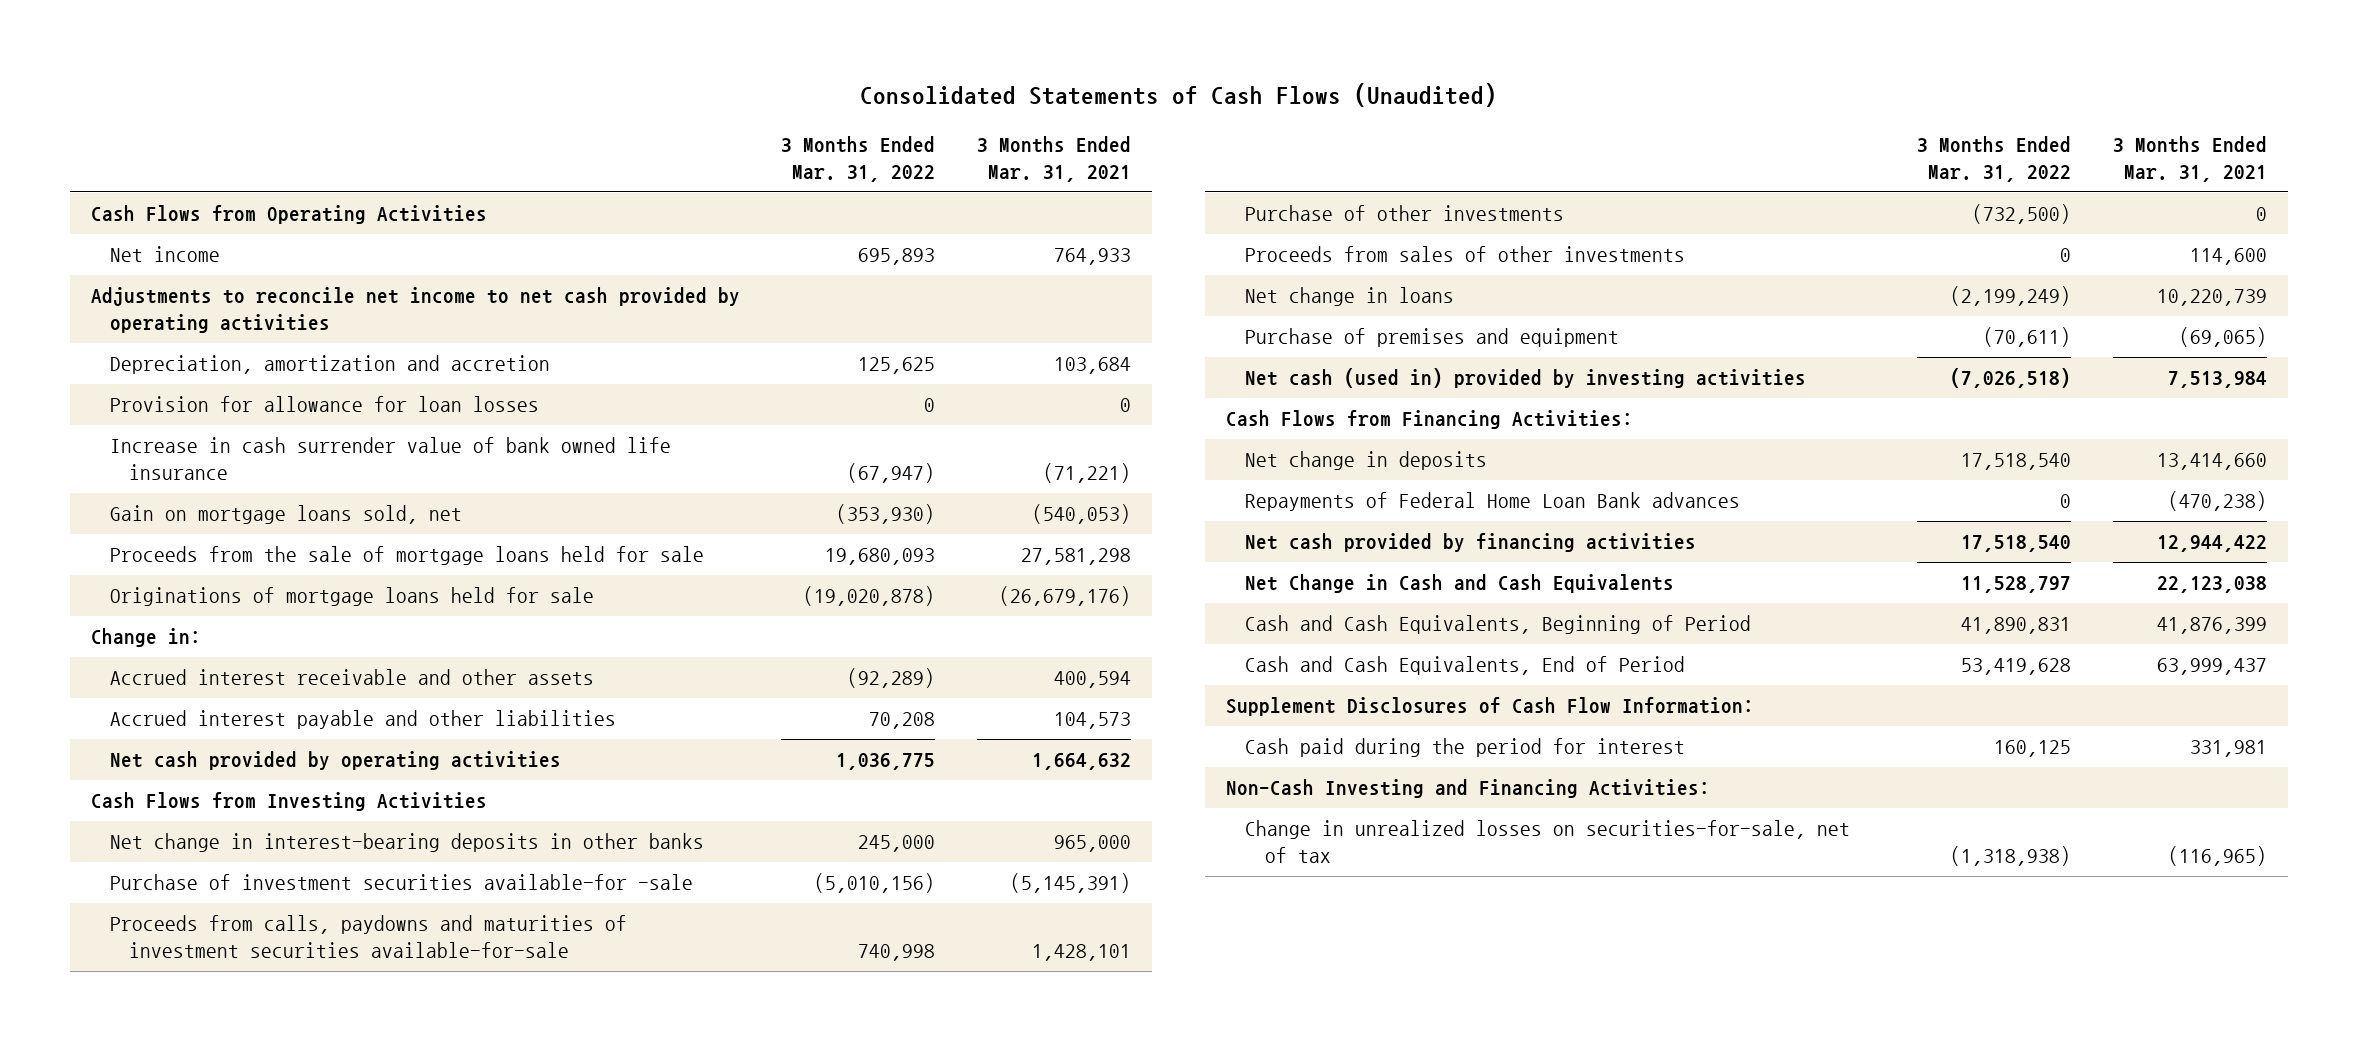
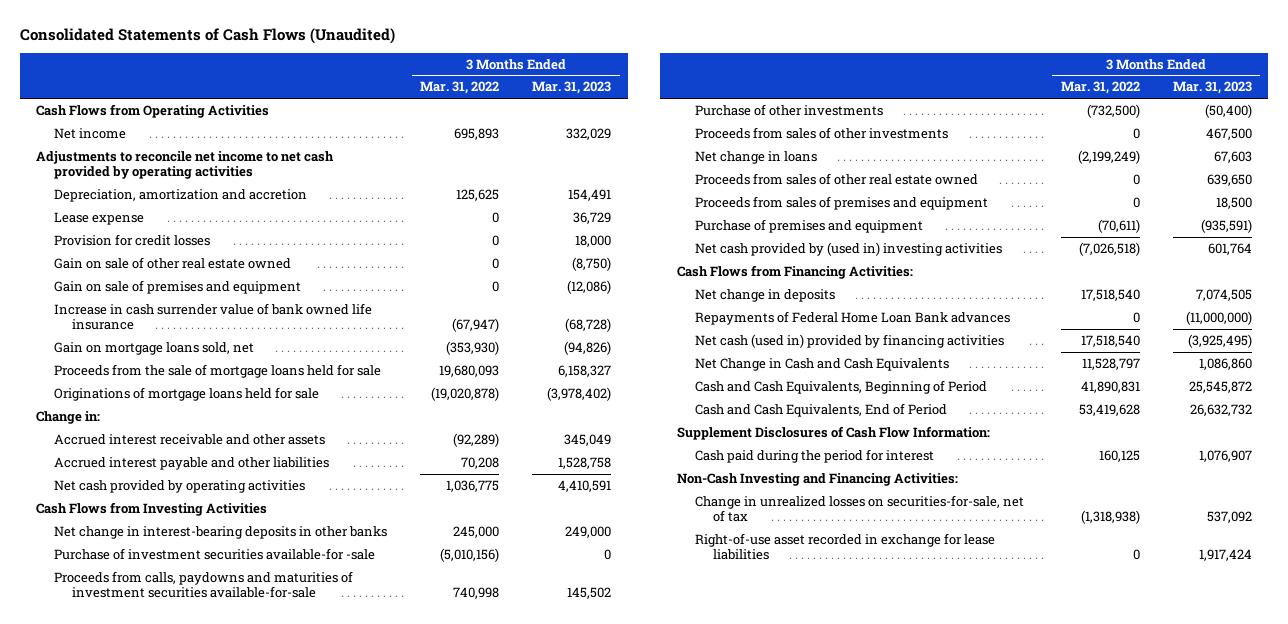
[977,136,1132,182] 3 Months Ended Mar. 31, 2021 -> none
none -> [532,81,612,95] Mar. 31, 2023
none -> [54,211,145,225] Lease expense
[109,396,539,413] Provision for allowance for loan losses -> [54,233,211,246] Provision for credit losses
none -> [54,256,292,269] Gain on sale of other real estate owned
none -> [54,279,302,294] Gain on sale of premises and equipment
none -> [694,172,978,185] Proceeds from sales of other real estate owned
none -> [694,195,988,210] Proceeds from sales of premises and equipment
[1245,368,1807,389] Net cash (used in) provided by investing activities -> [694,241,1002,256] Net cash provided by (used in) investing activities
[1245,533,1697,553] Net cash provided by financing activities -> [694,333,1004,348] Net cash (used in) provided by financing activities
none -> [694,532,995,561] Right-of-use asset recorded in exchange for lease liabilities

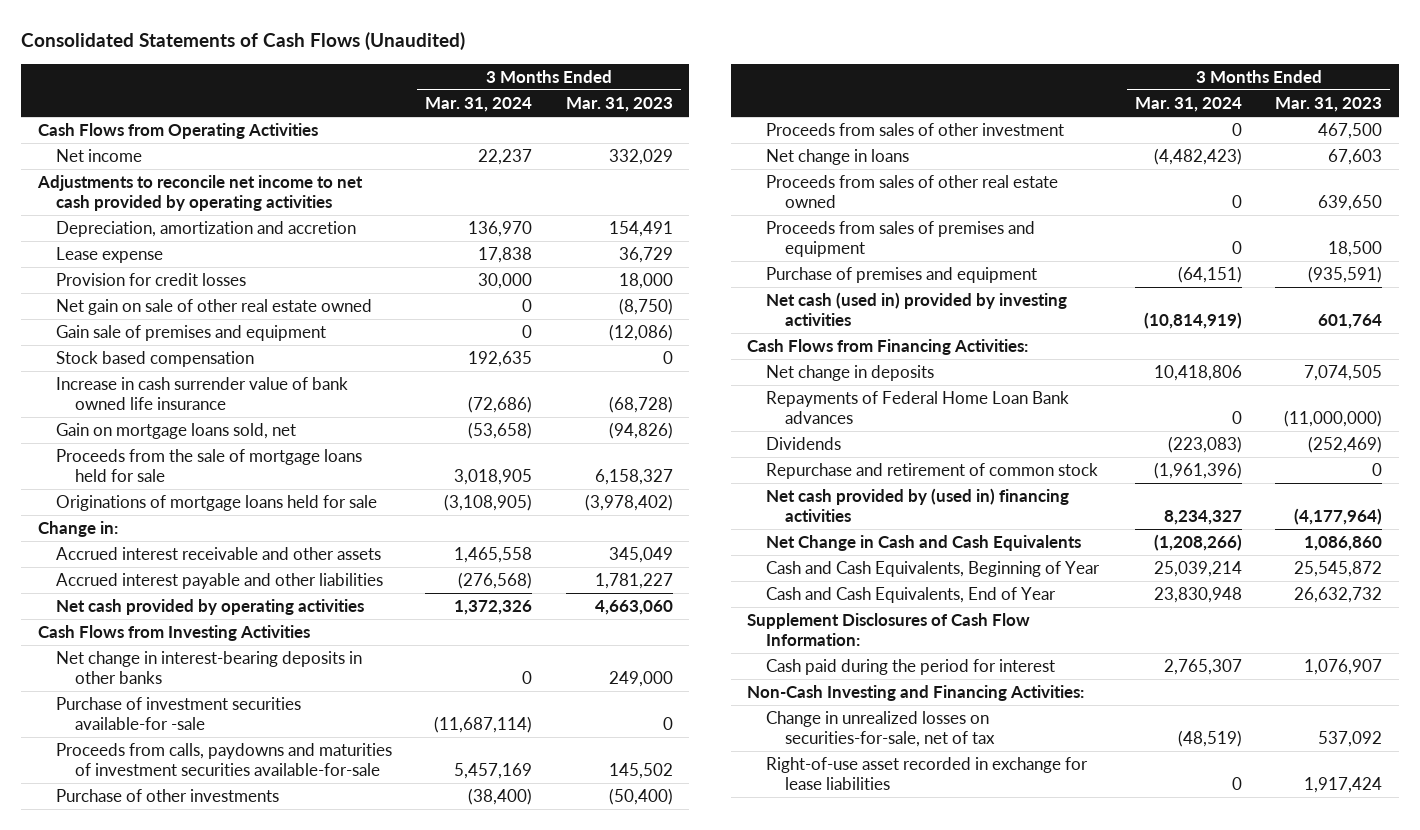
[420,81,500,95] Mar. 31, 2022 -> none
none -> [425,96,533,112] Mar. 31, 2024
[54,256,292,269] Gain on sale of other real estate owned -> [56,299,373,316] Net gain on sale of other real estate owned
[54,279,302,294] Gain on sale of premises and equipment -> [56,325,327,342] Gain sale of premises and equipment
none -> [56,351,255,368] Stock based compensation
[558,456,612,469] 1,528,758 -> [594,573,673,590] 1,781,227
[558,479,612,492] 4,410,591 -> [594,600,673,616] 4,663,060
[694,126,948,139] Proceeds from sales of other investments -> [765,123,1064,137] Proceeds from sales of other investment
[694,241,1002,256] Net cash provided by (used in) investing activities -> [765,292,1067,326] Net cash (used in) provided by investing activities
none -> [765,437,841,451] Dividends
none -> [765,463,1098,480] Repurchase and retirement of common stock
[694,333,1004,348] Net cash (used in) provided by financing activities -> [765,488,1069,522] Net cash provided by (used in) financing activities
[1187,333,1252,348] (3,925,495) -> [1294,507,1383,525] (4,177,964)
[694,379,987,394] Cash and Cash Equivalents, Beginning of Period -> [765,561,1100,578] Cash and Cash Equivalents, Beginning of Year
[694,402,947,417] Cash and Cash Equivalents, End of Period -> [765,587,1056,604] Cash and Cash Equivalents, End of Year

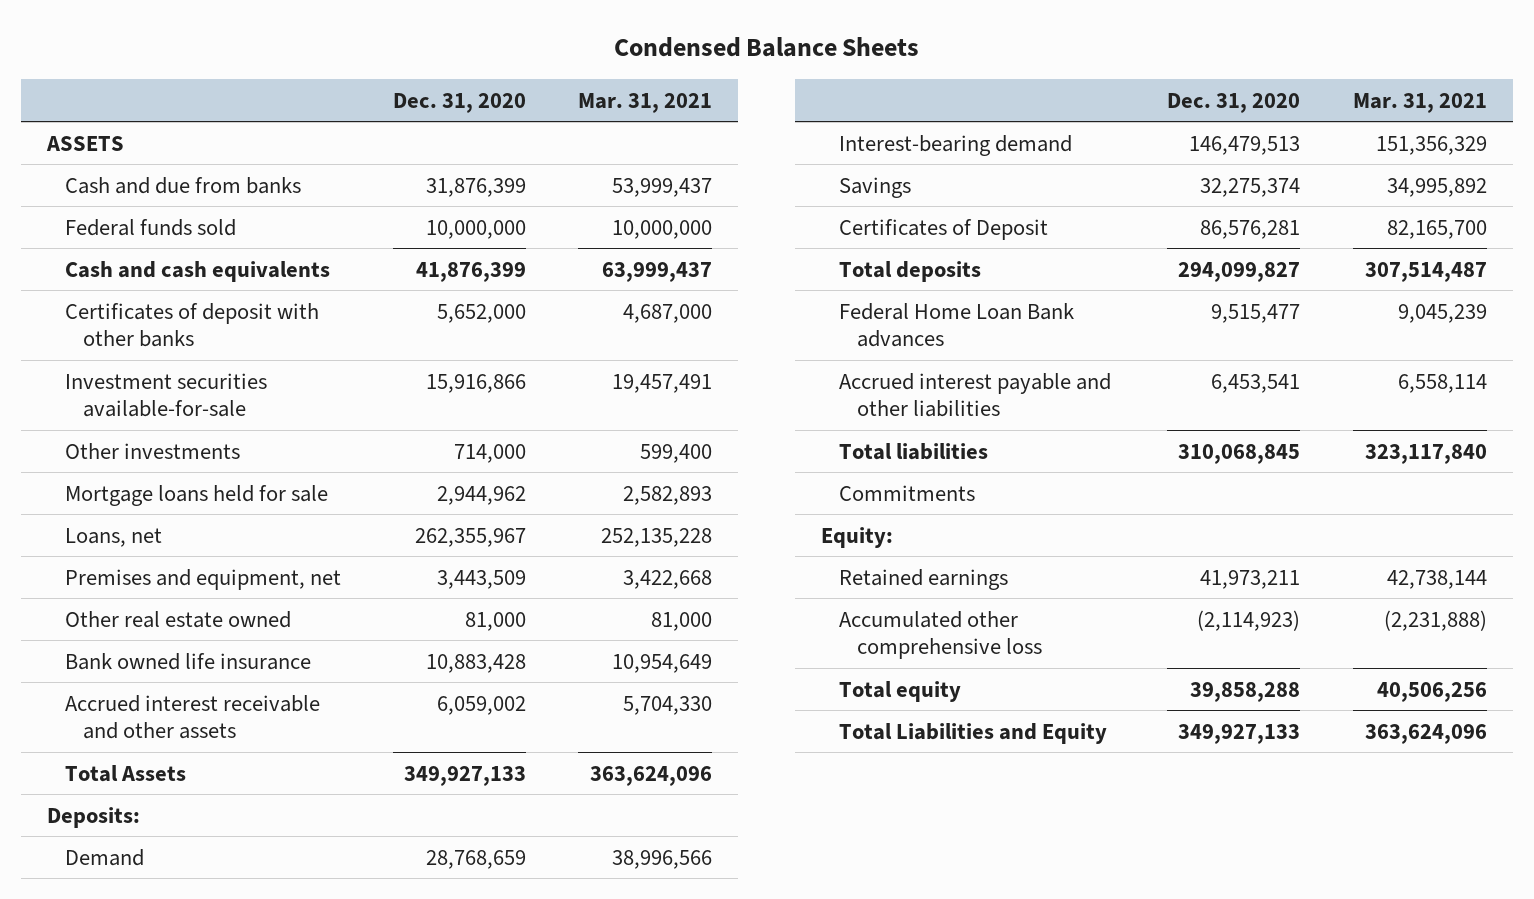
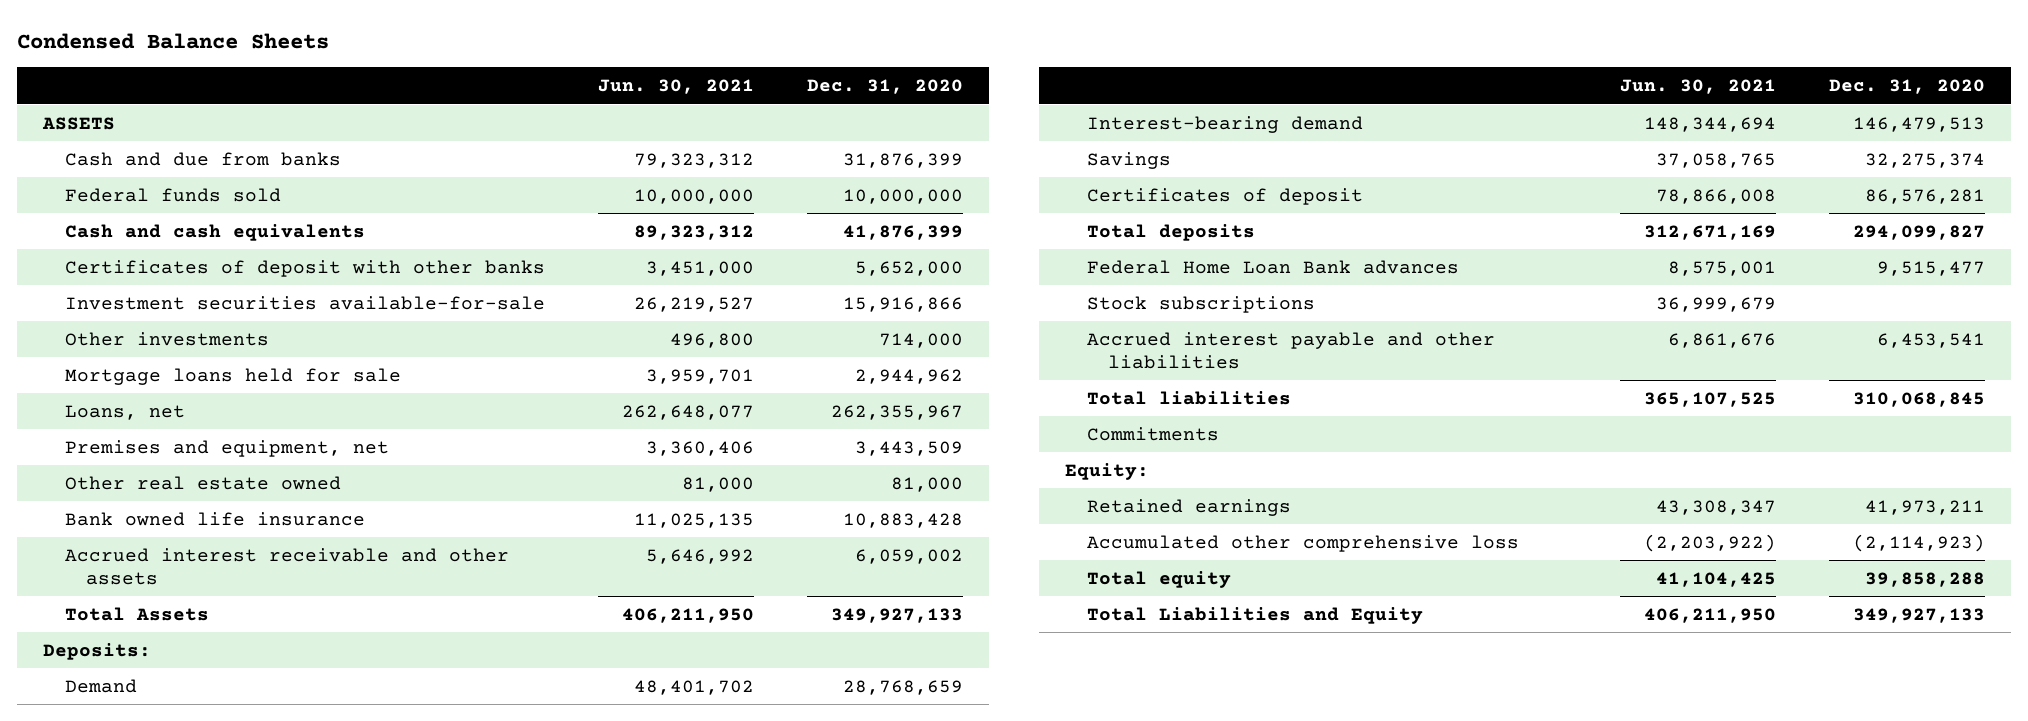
[578,92,713,113] Mar. 31, 2021 -> none
none -> [597,79,754,95] Jun. 30, 2021
[839,218,1049,240] Certificates of Deposit -> [1086,187,1363,205] Certificates of deposit
none -> [1086,295,1315,313] Stock subscriptions

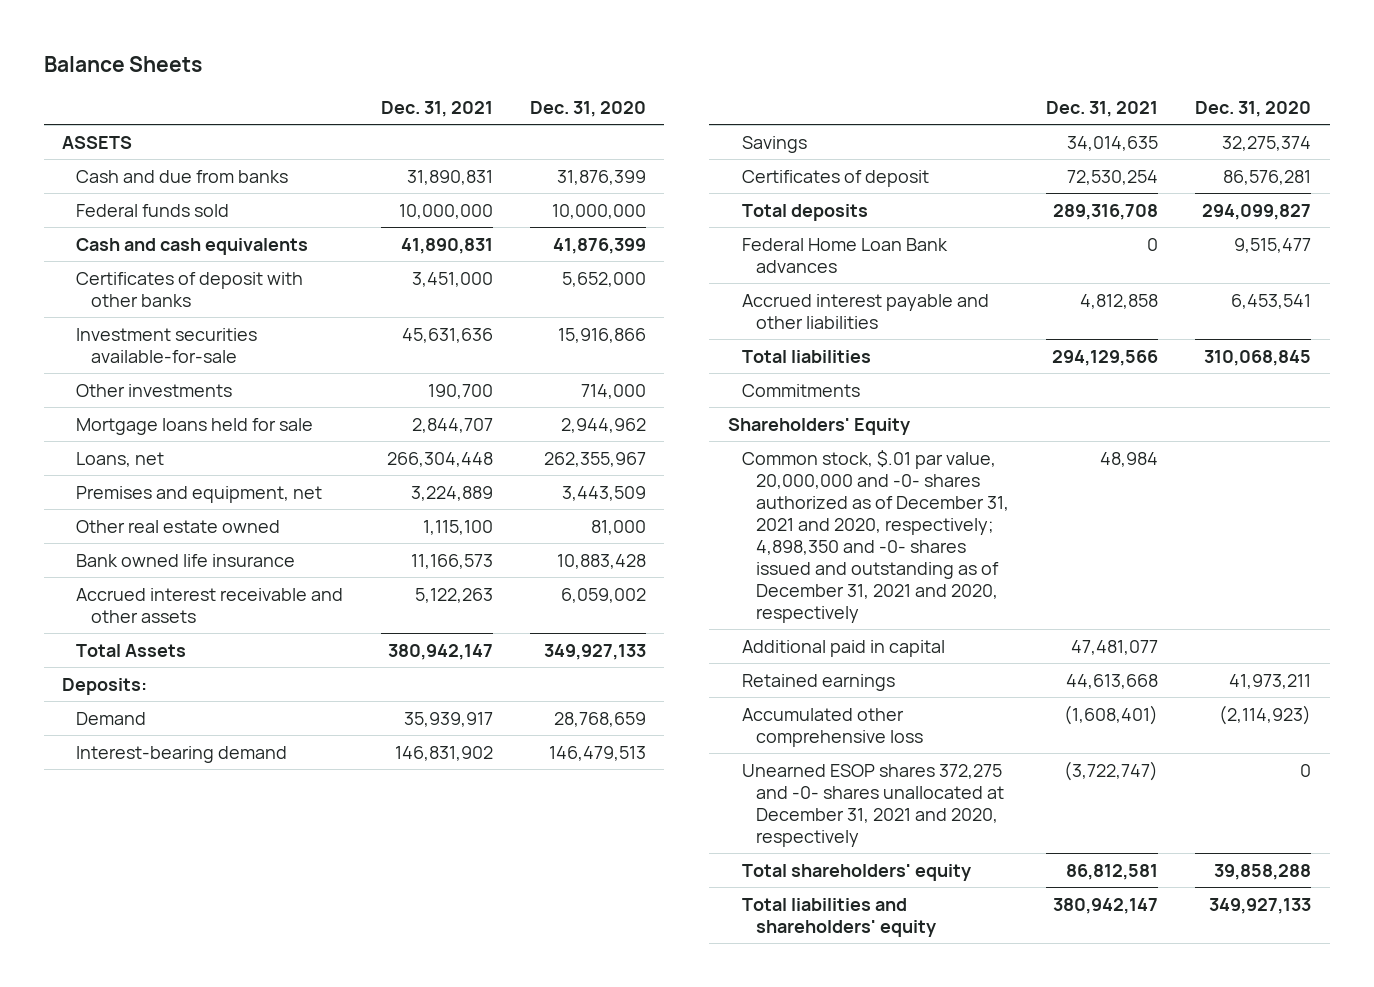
[16,32,329,49] Condensed Balance Sheets -> [43,55,202,72] Balance Sheets
[597,79,754,95] Jun. 30, 2021 -> none
none -> [380,100,493,117] Dec. 31, 2021
[1086,295,1315,313] Stock subscriptions -> none
[1065,462,1150,480] Equity: -> [727,417,910,435] Shareholders' Equity
none -> [742,449,1010,623] Common stock, $.01 par value, 20,000,000 and -0- shares authorized as of December 31, 2021 and 2020, respectively; 4,898,350 and -0- shares issued and outstanding as of December 31, 2021 and 2020, respectively
none -> [742,639,946,657] Additional paid in capital
none -> [742,763,1005,847] Unearned ESOP shares 372,275 and -0- shares unallocated at December 31, 2021 and 2020, respectively
[1086,570,1231,588] Total equity -> [742,863,972,881] Total shareholders' equity
[1086,606,1423,624] Total Liabilities and Equity -> [742,897,937,937] Total liabilities and shareholders' equity

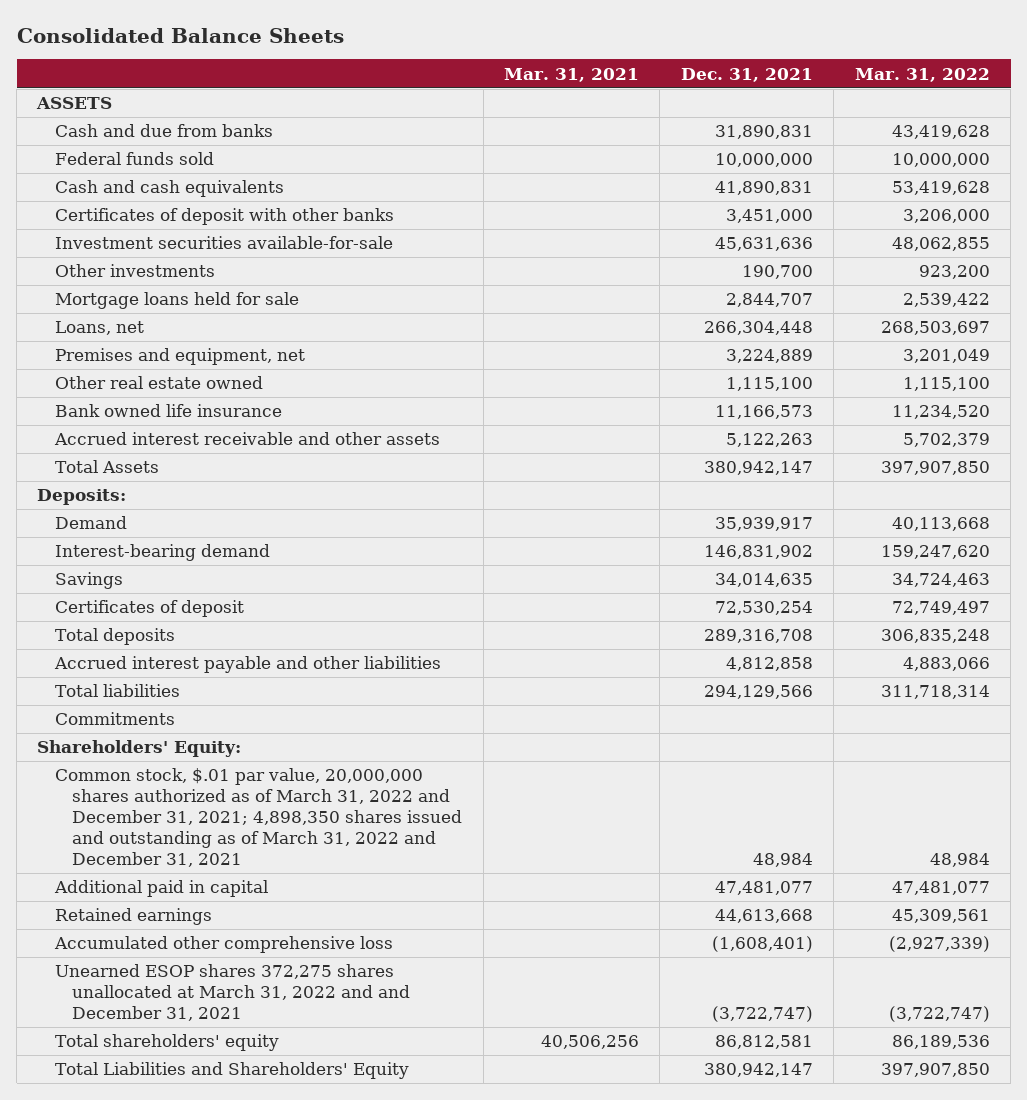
[43,55,202,72] Balance Sheets -> [16,27,344,43] Consolidated Balance Sheets
[529,100,646,117] Dec. 31, 2020 -> none
none -> [504,67,640,82] Mar. 31, 2021
none -> [854,67,990,82] Mar. 31, 2022
[742,237,949,273] Federal Home Loan Bank advances -> none
[727,417,910,435] Shareholders' Equity -> [37,740,242,758] Shareholders' Equity:
[742,449,1010,623] Common stock, $.01 par value, 20,000,000 and -0- shares authorized as of December 31, 2021 and 2020, respectively; 4,898,350 and -0- shares issued and outstanding as of December 31, 2021 and 2020, respectively -> [54,768,463,868] Common stock, $.01 par value, 20,000,000 shares authorized as of March 31, 2022 and December 31, 2021; 4,898,350 shares issued and outstanding as of March 31, 2022 and December 31, 2021
[742,763,1005,847] Unearned ESOP shares 372,275 and -0- shares unallocated at December 31, 2021 and 2020, respectively -> [54,964,411,1022] Unearned ESOP shares 372,275 shares unallocated at March 31, 2022 and and December 31, 2021
[742,897,937,937] Total liabilities and shareholders' equity -> [54,1062,409,1080] Total Liabilities and Shareholders' Equity

